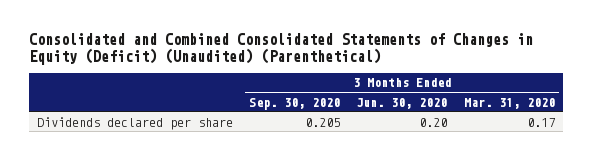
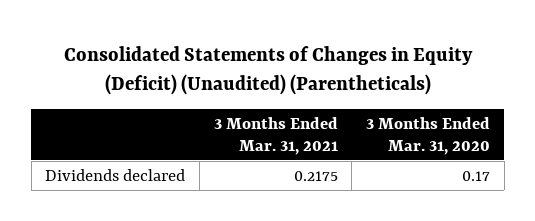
[28,33,533,65] Consolidated and Combined Consolidated Statements of Changes in Equity (Deficit) (Unaudited) (Parenthetical) -> [63,45,473,96] Consolidated Statements of Changes in Equity (Deficit) (Unaudited) (Parentheticals)
[249,97,341,110] Sep. 30, 2020 -> none
[356,97,448,109] Jun. 30, 2020 -> none
none -> [213,116,338,156] 3 Months Ended Mar. 31, 2021
[36,116,233,130] Dividends declared per share -> [45,168,186,181] Dividends declared

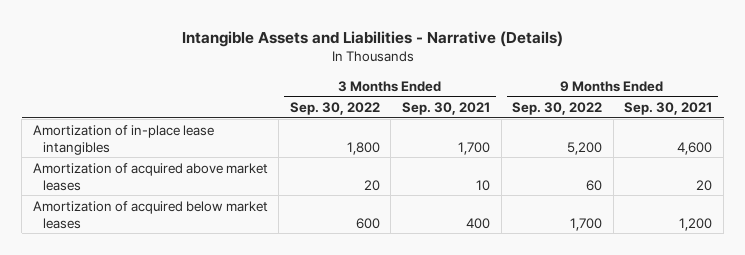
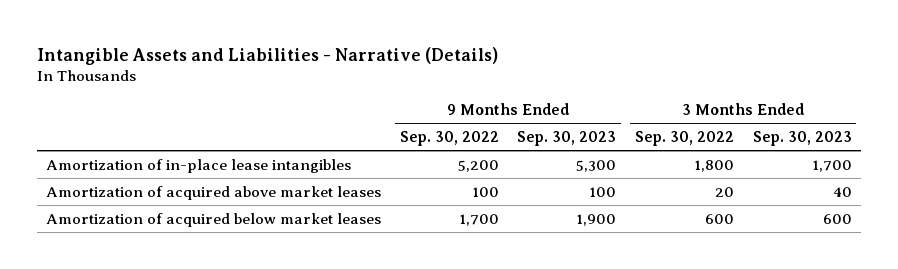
[402,102,491,116] Sep. 30, 2021 -> none
[624,102,713,116] Sep. 30, 2021 -> none
none -> [517,131,617,147] Sep. 30, 2023
none -> [752,131,852,147] Sep. 30, 2023
[586,179,603,191] 60 -> [471,186,499,197] 100

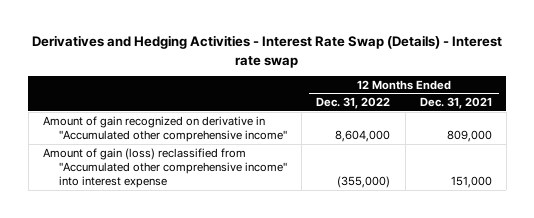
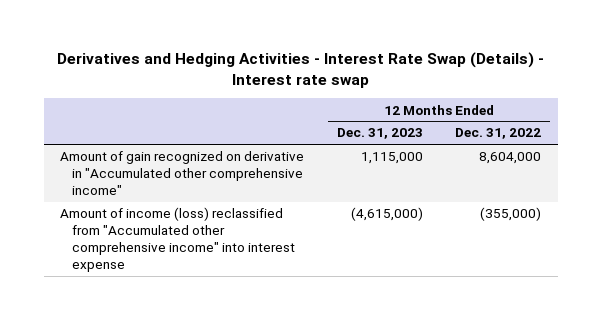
[419,97,492,110] Dec. 31, 2021 -> none
none -> [336,128,423,140] Dec. 31, 2023
[42,147,288,189] Amount of gain (loss) reclassified from "Accumulated other comprehensive income" into interest expense -> [59,207,295,272] Amount of income (loss) reclassified from "Accumulated other comprehensive income" into interest expense

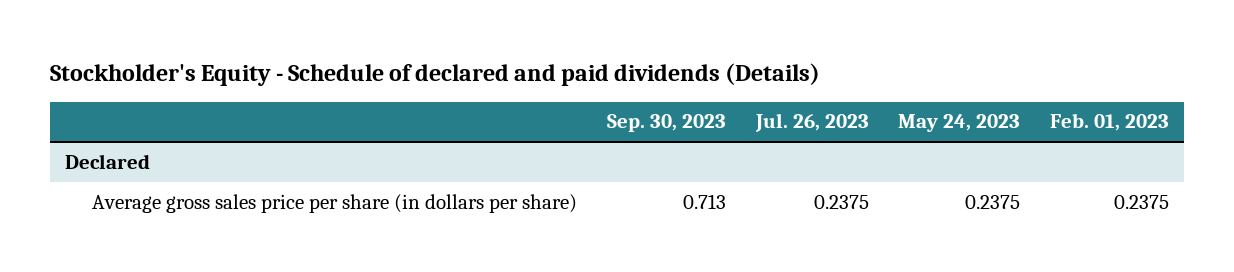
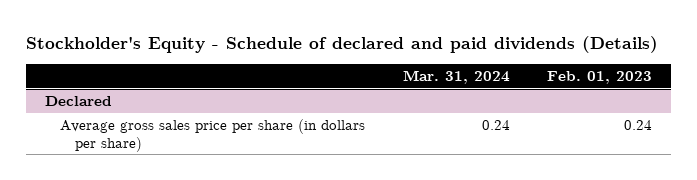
[606,114,726,133] Sep. 30, 2023 -> none
[754,113,869,133] Jul. 26, 2023 -> none
[898,114,1021,133] May 24, 2023 -> none
none -> [402,69,510,84] Mar. 31, 2024
[1114,194,1170,209] 0.2375 -> [624,119,653,130] 0.24

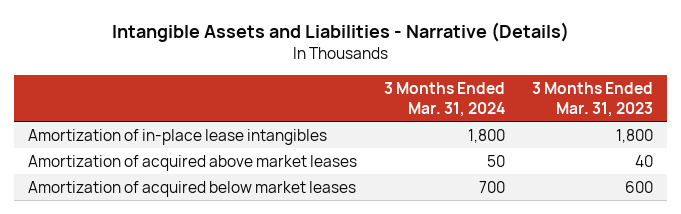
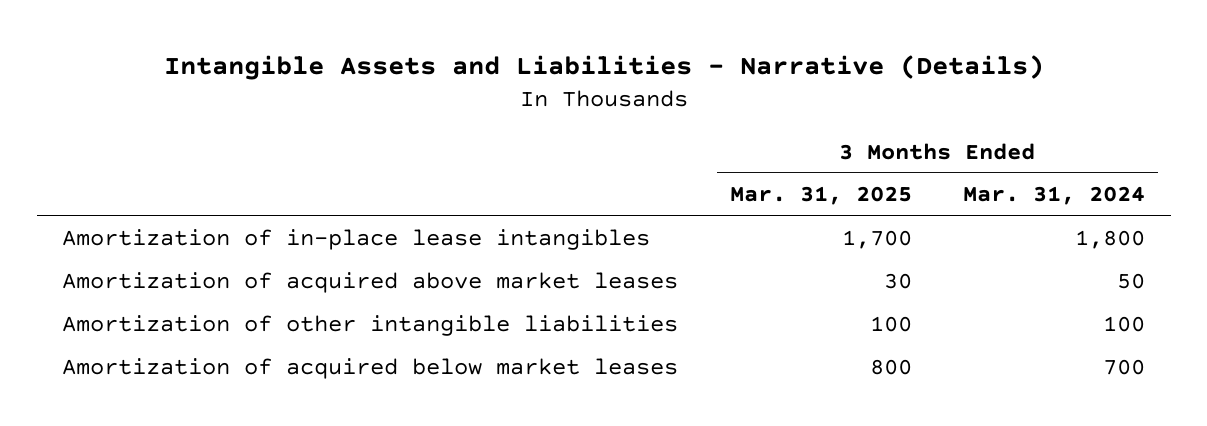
[532,81,654,117] 3 Months Ended Mar. 31, 2023 -> none
none -> [729,186,912,206] Mar. 31, 2025
none -> [62,315,679,337] Amortization of other intangible liabilities

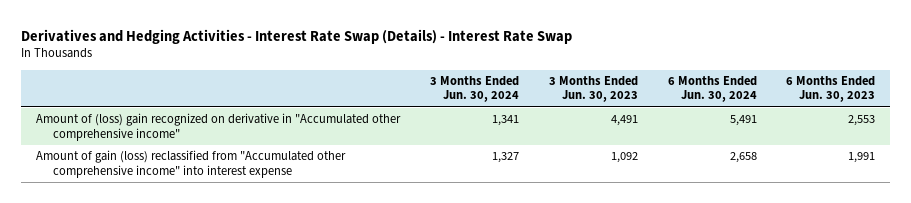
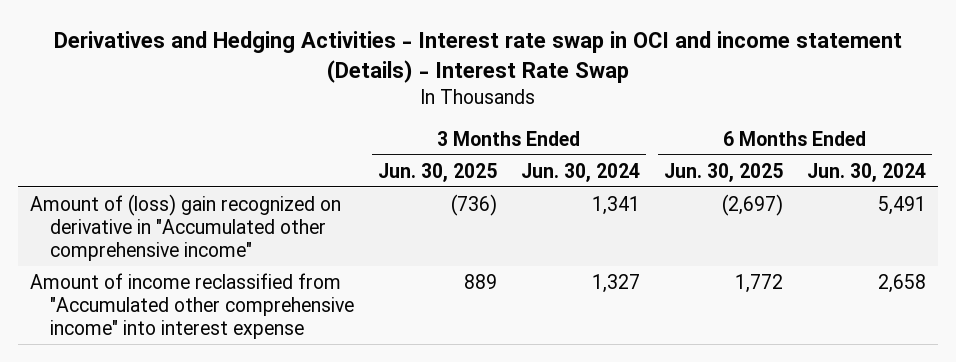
[21,28,573,44] Derivatives and Hedging Activities - Interest Rate Swap (Details) - Interest Rate Swap -> [54,31,903,84] Derivatives and Hedging Activities - Interest rate swap in OCI and income statement (Details) - Interest Rate Swap
[548,76,638,103] 3 Months Ended Jun. 30, 2023 -> none
[786,76,876,103] 6 Months Ended Jun. 30, 2023 -> none
none -> [378,162,498,182] Jun. 30, 2025
none -> [664,162,784,182] Jun. 30, 2025
[36,150,347,178] Amount of gain (loss) reclassified from "Accumulated other comprehensive income" into interest expense -> [30,272,355,339] Amount of income reclassified from "Accumulated other comprehensive income" into interest expense

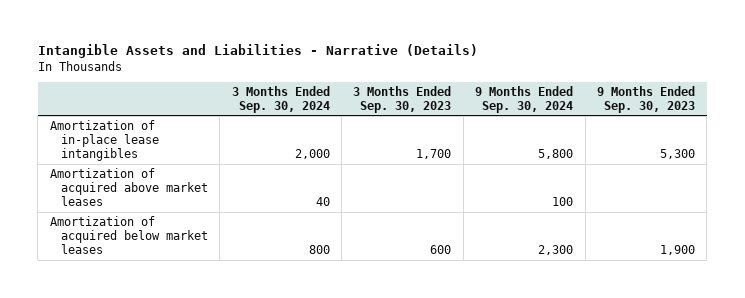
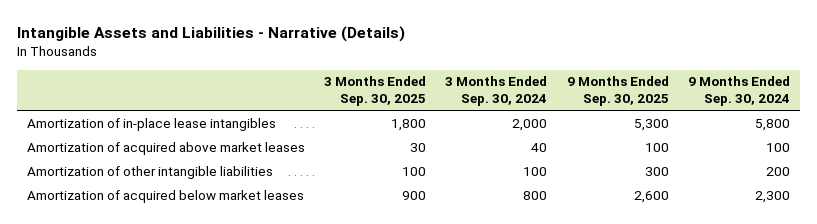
[353,85,452,113] 3 Months Ended Sep. 30, 2023 -> none
[596,85,695,113] 9 Months Ended Sep. 30, 2023 -> none
none -> [324,76,427,106] 3 Months Ended Sep. 30, 2025
none -> [566,76,669,106] 9 Months Ended Sep. 30, 2025
none -> [26,165,273,179] Amortization of other intangible liabilities

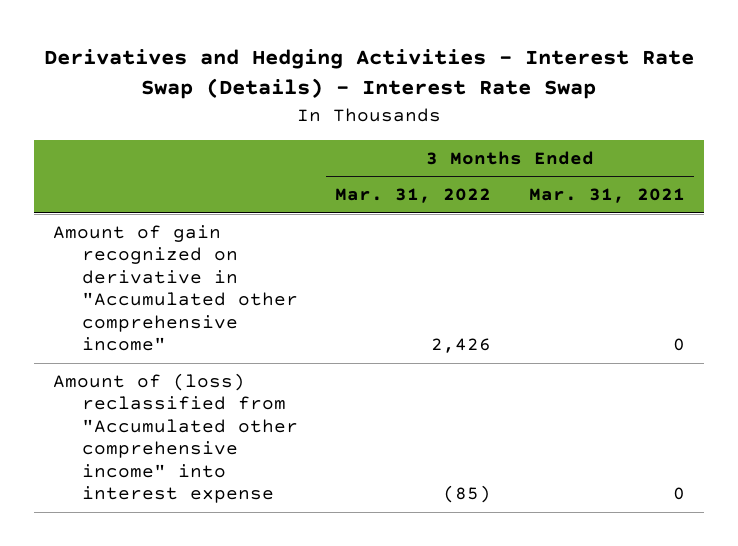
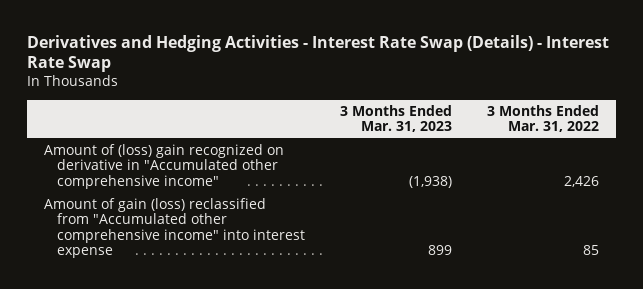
[528,188,685,204] Mar. 31, 2021 -> none
none -> [340,104,453,133] 3 Months Ended Mar. 31, 2023
[53,224,298,352] Amount of gain recognized on derivative in "Accumulated other comprehensive income" -> [44,144,285,189] Amount of (loss) gain recognized on derivative in "Accumulated other comprehensive income"
[53,372,298,504] Amount of (loss) reclassified from "Accumulated other comprehensive income" into interest expense -> [44,198,306,259] Amount of gain (loss) reclassified from "Accumulated other comprehensive income" into interest expense
[443,485,492,504] (85) -> [582,245,599,256] 85

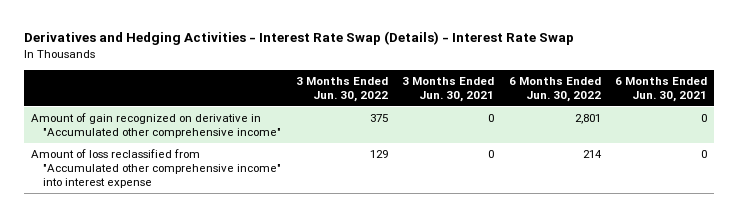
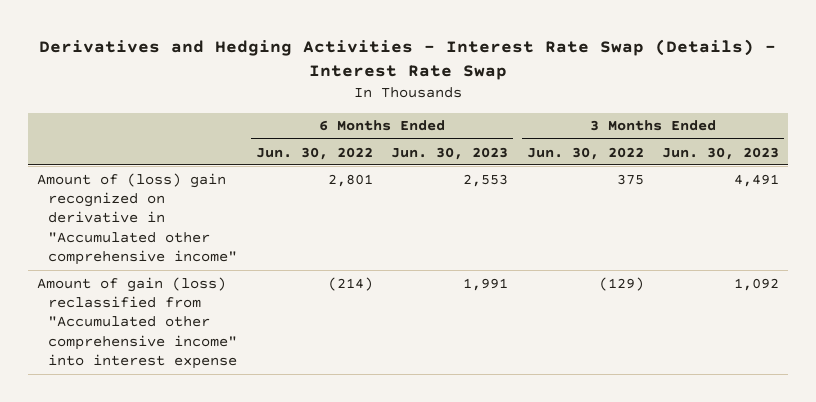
[402,76,495,102] 3 Months Ended Jun. 30, 2021 -> none
[615,76,708,102] 6 Months Ended Jun. 30, 2021 -> none
none -> [391,146,509,160] Jun. 30, 2023
none -> [661,146,779,160] Jun. 30, 2023
[31,113,282,139] Amount of gain recognized on derivative in "Accumulated other comprehensive income" -> [36,172,238,266] Amount of (loss) gain recognized on derivative in "Accumulated other comprehensive income"
[31,149,282,188] Amount of loss reclassified from "Accumulated other comprehensive income" into interest expense -> [36,276,238,370] Amount of gain (loss) reclassified from "Accumulated other comprehensive income" into interest expense
[369,150,388,159] 129 -> [598,276,644,291] (129)
[582,150,602,159] 214 -> [327,276,373,291] (214)

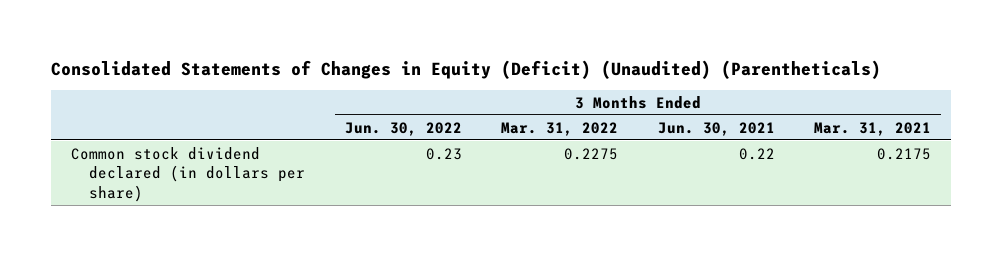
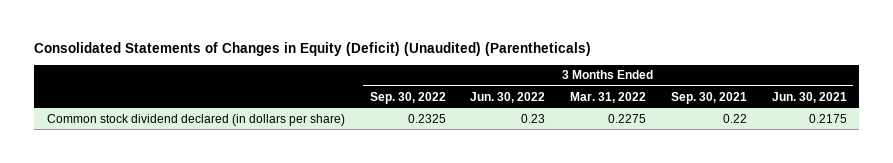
[813,121,931,136] Mar. 31, 2021 -> none
none -> [369,91,446,104] Sep. 30, 2022
none -> [670,91,747,104] Sep. 30, 2021
[738,147,775,160] 0.22 -> [808,113,847,123] 0.2175

